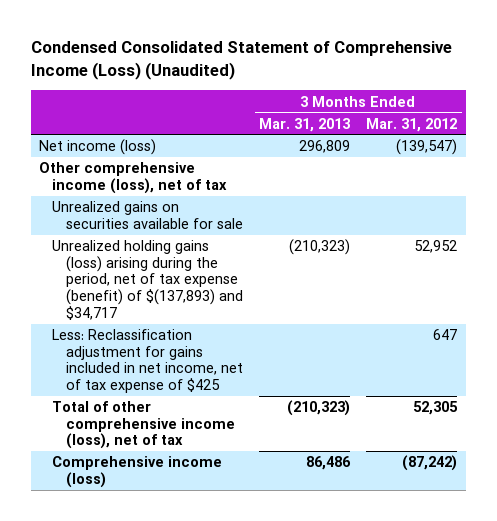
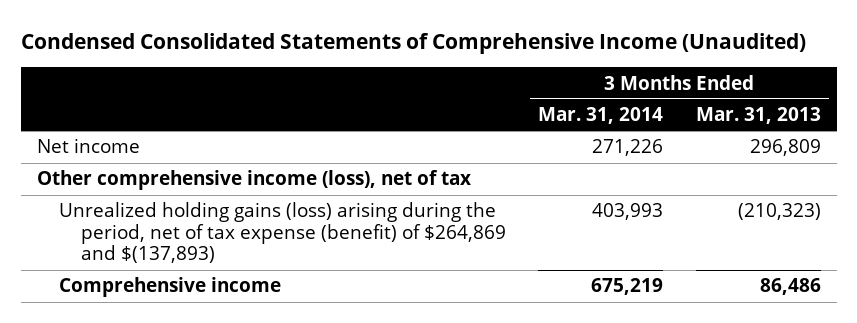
[30,41,452,80] Condensed Consolidated Statement of Comprehensive Income (Loss) (Unaudited) -> [20,33,806,55] Condensed Consolidated Statements of Comprehensive Income (Unaudited)
[366,117,458,132] Mar. 31, 2012 -> none
none -> [538,107,664,125] Mar. 31, 2014
[39,139,157,156] Net income (loss) -> [36,138,140,154] Net income
[52,201,243,229] Unrealized gains on securities available for sale -> none
[52,329,243,394] Less: Reclassification adjustment for gains included in net income, net of tax expense of $425 -> none
[52,401,235,450] Total of other comprehensive income (loss), net of tax -> none
[52,240,243,320] Unrealized holding gains (loss) arising during the period, net of tax expense (benefit) of $(137,893) and $34,717 -> [58,202,506,264] Unrealized holding gains (loss) arising during the period, net of tax expense (benefit) of $264,869 and $(137,893)
[52,456,223,488] Comprehensive income (loss) -> [58,277,281,298] Comprehensive income

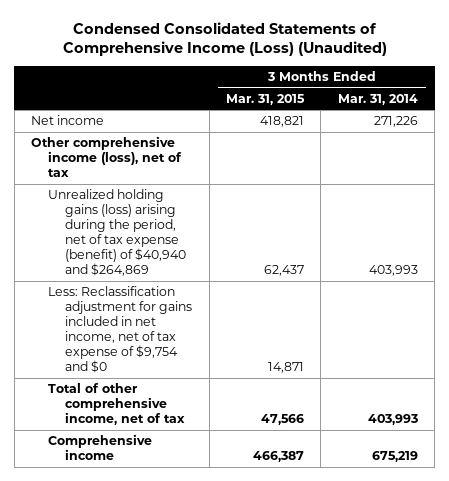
[20,33,806,55] Condensed Consolidated Statements of Comprehensive Income (Unaudited) -> [62,21,387,57] Condensed Consolidated Statements of Comprehensive Income (Loss) (Unaudited)
[695,107,821,125] Mar. 31, 2013 -> none
none -> [226,94,306,106] Mar. 31, 2015
[58,202,506,264] Unrealized holding gains (loss) arising during the period, net of tax expense (benefit) of $264,869 and $(137,893) -> [48,189,187,277] Unrealized holding gains (loss) arising during the period, net of tax expense (benefit) of $40,940 and $264,869
none -> [48,286,193,374] Less: Reclassification adjustment for gains included in net income, net of tax expense of $9,754 and $0
none -> [48,383,186,426] Total of other comprehensive income, net of tax

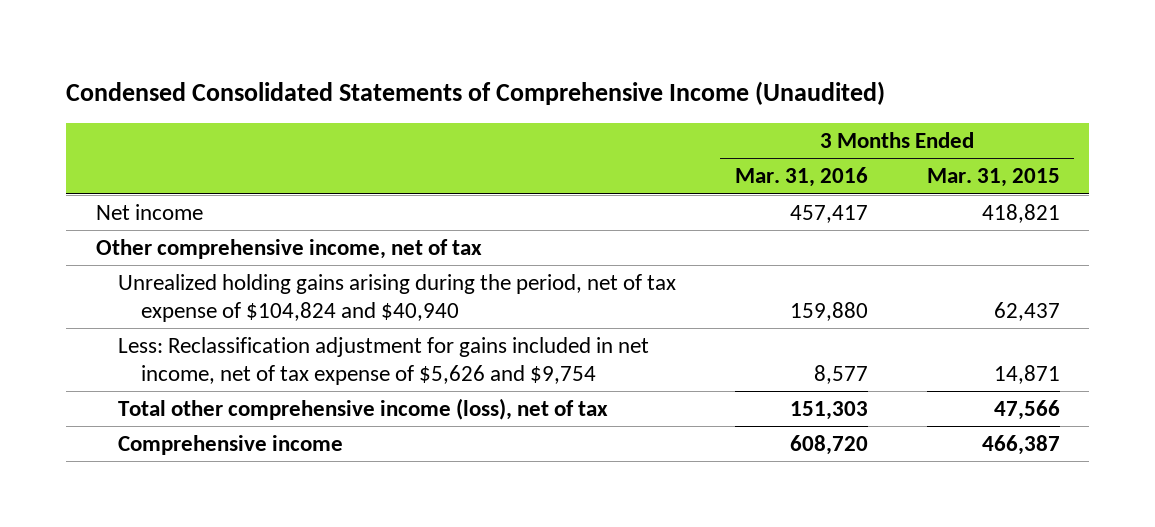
[62,21,387,57] Condensed Consolidated Statements of Comprehensive Income (Loss) (Unaudited) -> [66,81,886,106] Condensed Consolidated Statements of Comprehensive Income (Unaudited)
[337,94,418,106] Mar. 31, 2014 -> none
none -> [735,167,869,188] Mar. 31, 2016
[31,136,183,178] Other comprehensive income (loss), net of tax -> [95,238,482,259] Other comprehensive income, net of tax
[48,189,187,277] Unrealized holding gains (loss) arising during the period, net of tax expense (benefit) of $40,940 and $264,869 -> [118,273,677,322] Unrealized holding gains arising during the period, net of tax expense of $104,824 and $40,940
[48,286,193,374] Less: Reclassification adjustment for gains included in net income, net of tax expense of $9,754 and $0 -> [118,336,650,385] Less: Reclassification adjustment for gains included in net income, net of tax expense of $5,626 and $9,754
[48,383,186,426] Total of other comprehensive income, net of tax -> [118,397,609,420] Total other comprehensive income (loss), net of tax

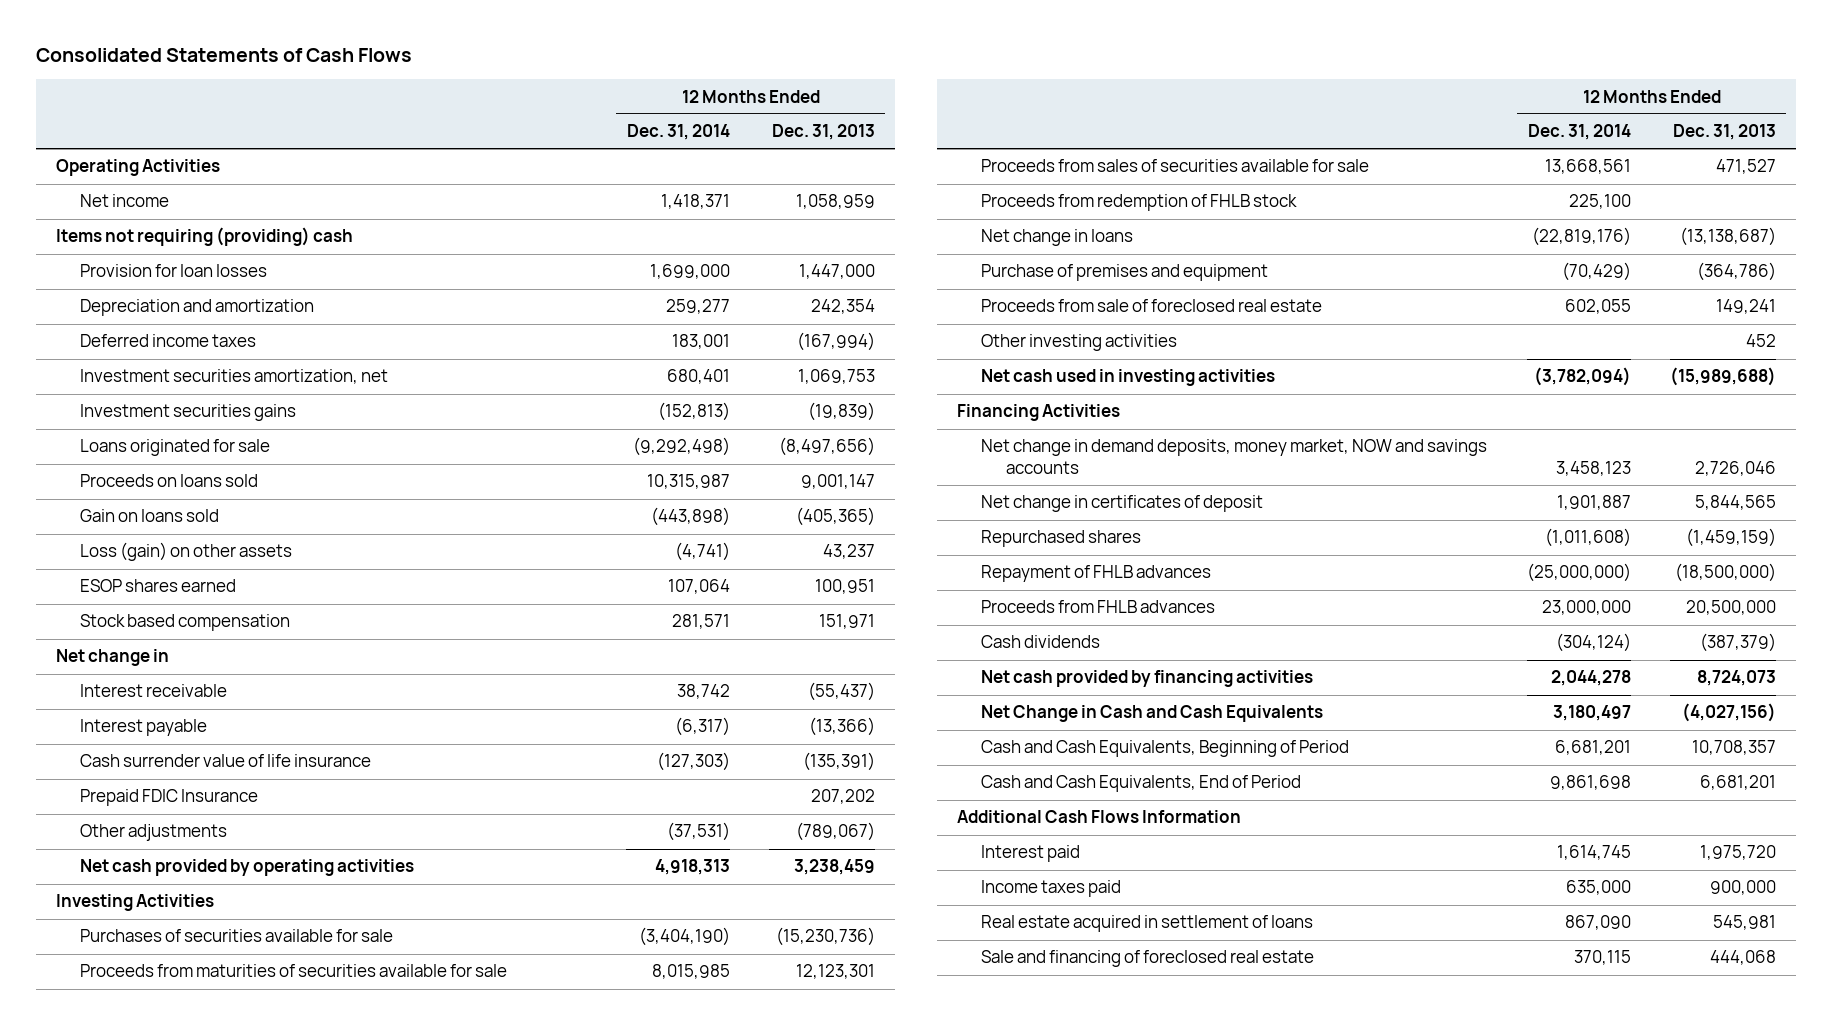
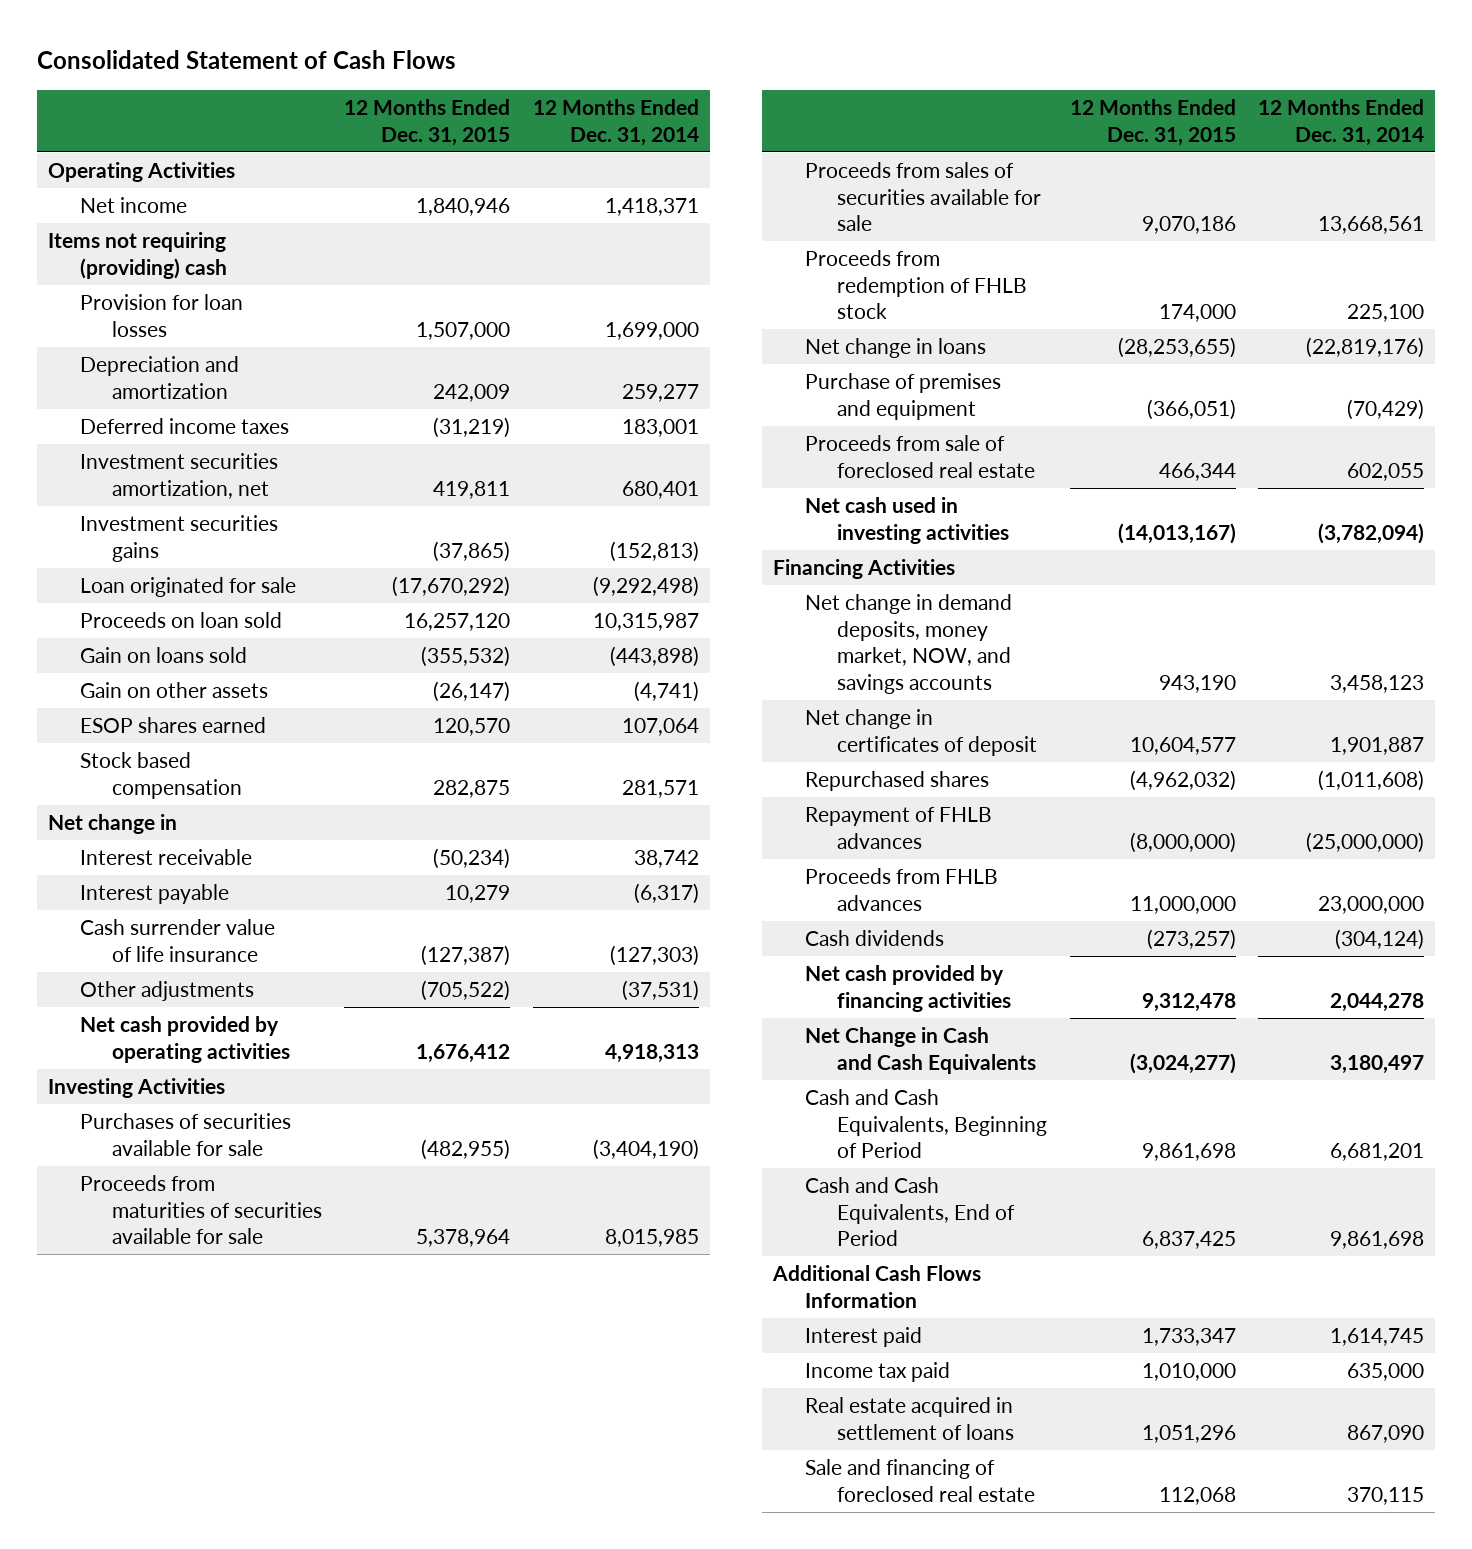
[36,48,413,63] Consolidated Statements of Cash Flows -> [36,50,456,70] Consolidated Statement of Cash Flows
[772,124,876,141] Dec. 31, 2013 -> none
none -> [344,98,511,146] 12 Months Ended Dec. 31, 2015
[80,439,271,457] Loans originated for sale -> [80,577,297,598] Loan originated for sale
[80,474,259,488] Proceeds on loans sold -> [80,612,283,629] Proceeds on loan sold
[80,542,293,562] Loss (gain) on other assets -> [80,682,269,699] Gain on other assets
[80,789,259,807] Prepaid FDIC Insurance -> none
[981,334,1178,352] Other investing activities -> none
[981,439,1488,475] Net change in demand deposits, money market, NOW and savings accounts -> [805,594,1013,694] Net change in demand deposits, money market, NOW, and savings accounts
[981,880,1122,898] Income taxes paid -> [805,1362,951,1383] Income tax paid

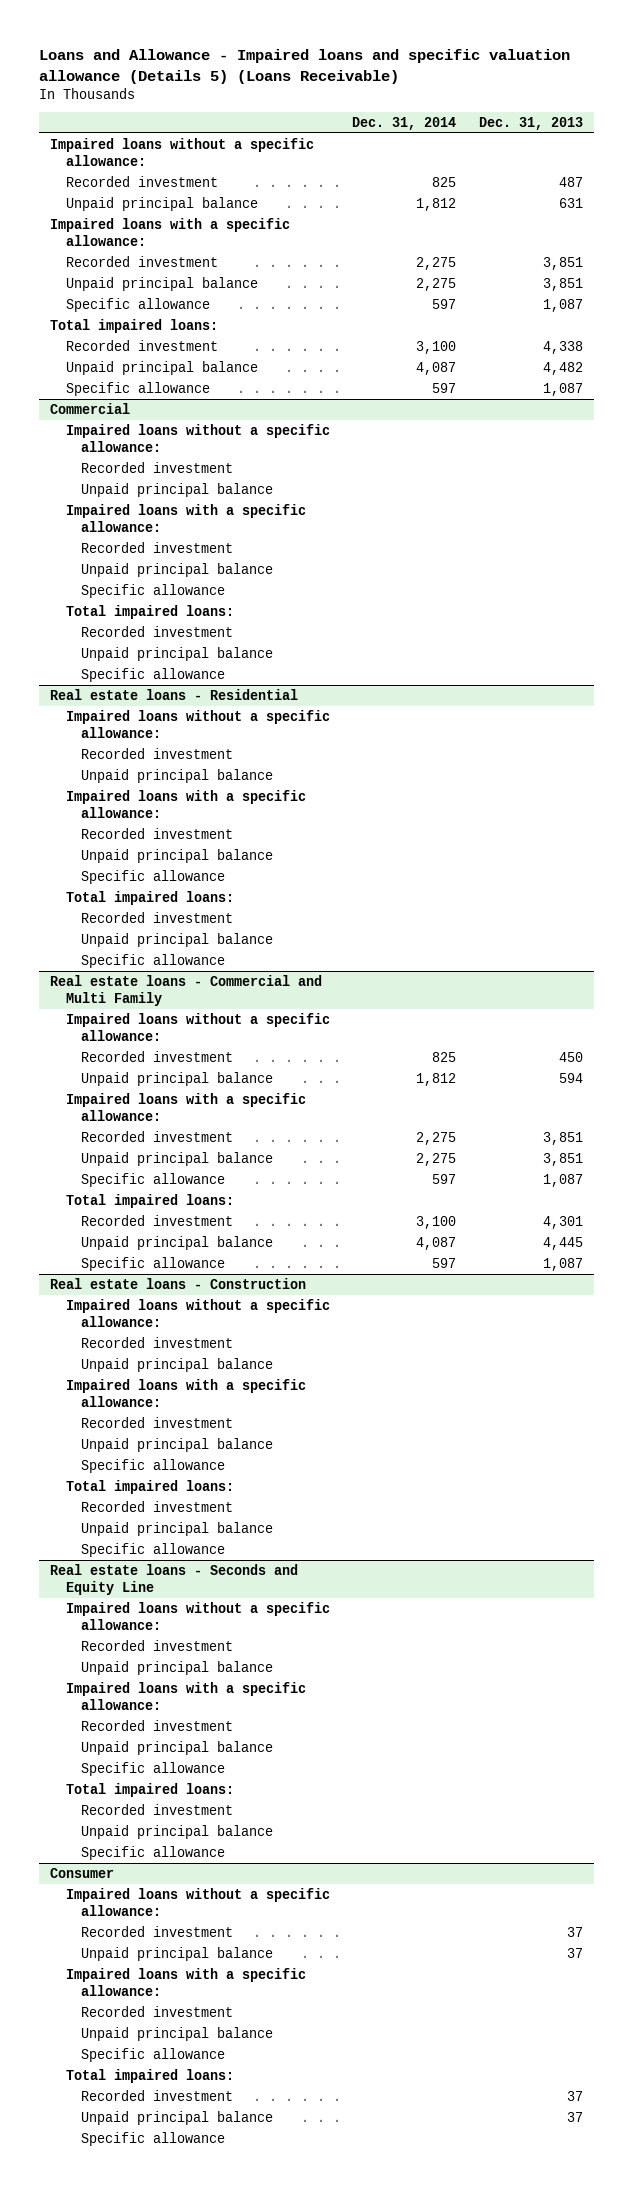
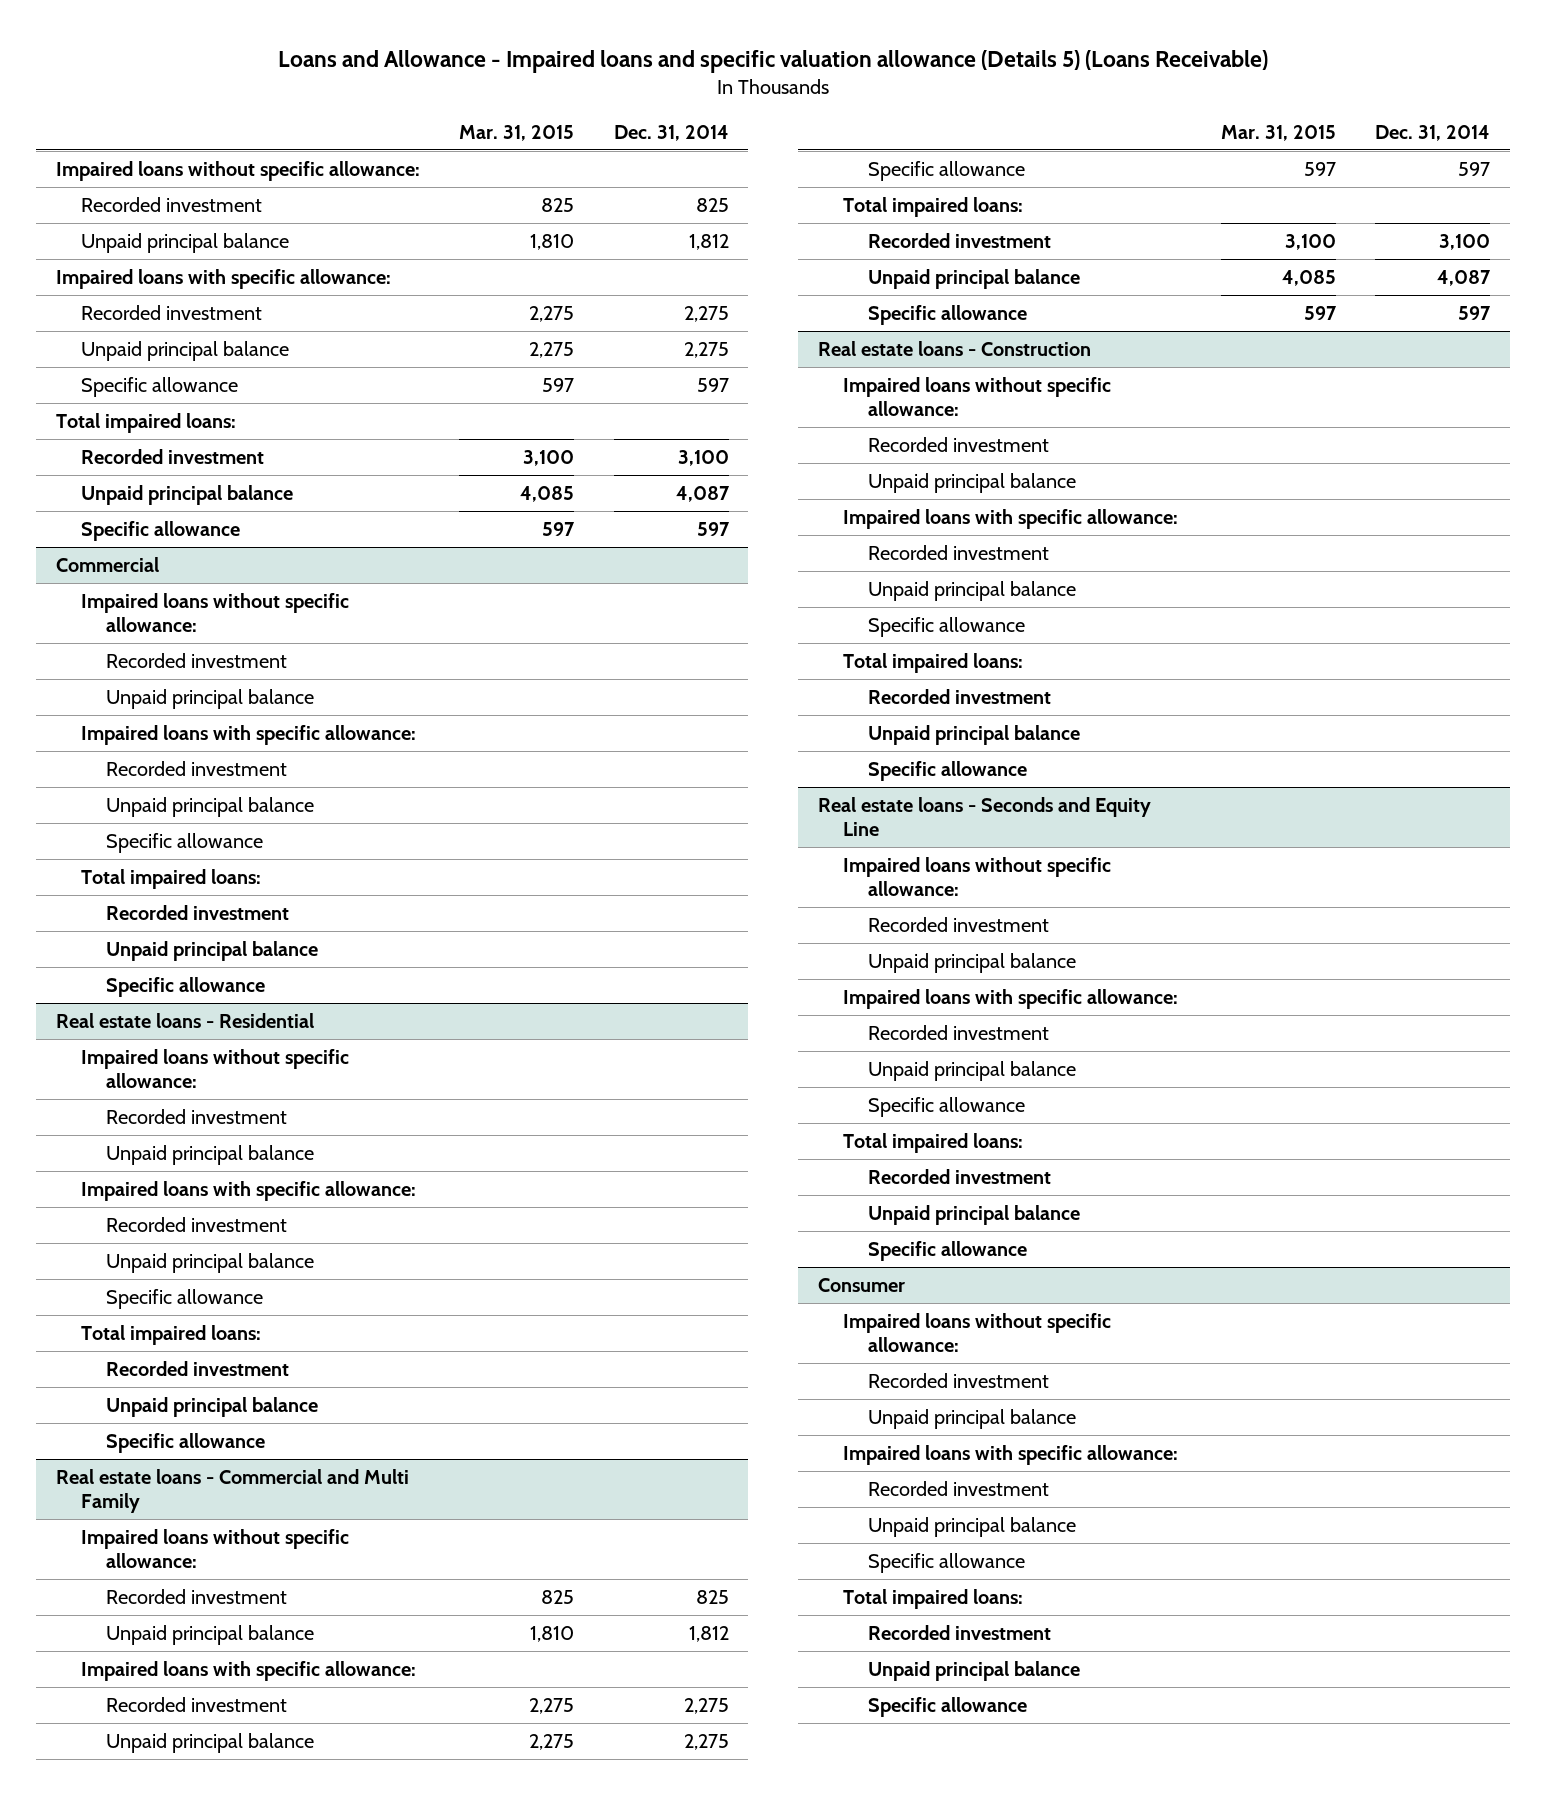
[478,116,583,130] Dec. 31, 2013 -> none
none -> [459,124,575,141] Mar. 31, 2015
[50,137,315,166] Impaired loans without a specific allowance: -> [56,160,421,181] Impaired loans without specific allowance:
[50,217,291,246] Impaired loans with a specific allowance: -> [56,268,392,289] Impaired loans with specific allowance:
[65,423,330,452] Impaired loans without a specific allowance: -> [81,592,350,633] Impaired loans without specific allowance:
[65,503,306,532] Impaired loans with a specific allowance: -> [81,724,417,745] Impaired loans with specific allowance:
[65,709,330,738] Impaired loans without a specific allowance: -> [81,1048,350,1089] Impaired loans without specific allowance:
[65,789,306,818] Impaired loans with a specific allowance: -> [81,1180,417,1201] Impaired loans with specific allowance:
[65,1012,330,1041] Impaired loans without a specific allowance: -> [81,1528,350,1569] Impaired loans without specific allowance:
[65,1092,306,1121] Impaired loans with a specific allowance: -> [81,1660,417,1681] Impaired loans with specific allowance:
[65,1298,330,1327] Impaired loans without a specific allowance: -> [842,376,1111,417] Impaired loans without specific allowance:
[65,1378,306,1407] Impaired loans with a specific allowance: -> [842,508,1178,529] Impaired loans with specific allowance:
[65,1601,330,1630] Impaired loans without a specific allowance: -> [842,856,1111,897] Impaired loans without specific allowance:
[65,1681,306,1710] Impaired loans with a specific allowance: -> [842,988,1178,1009] Impaired loans with specific allowance:
[65,1887,330,1916] Impaired loans without a specific allowance: -> [842,1312,1111,1353] Impaired loans without specific allowance:
[65,1967,306,1996] Impaired loans with a specific allowance: -> [842,1444,1178,1465] Impaired loans with specific allowance:

